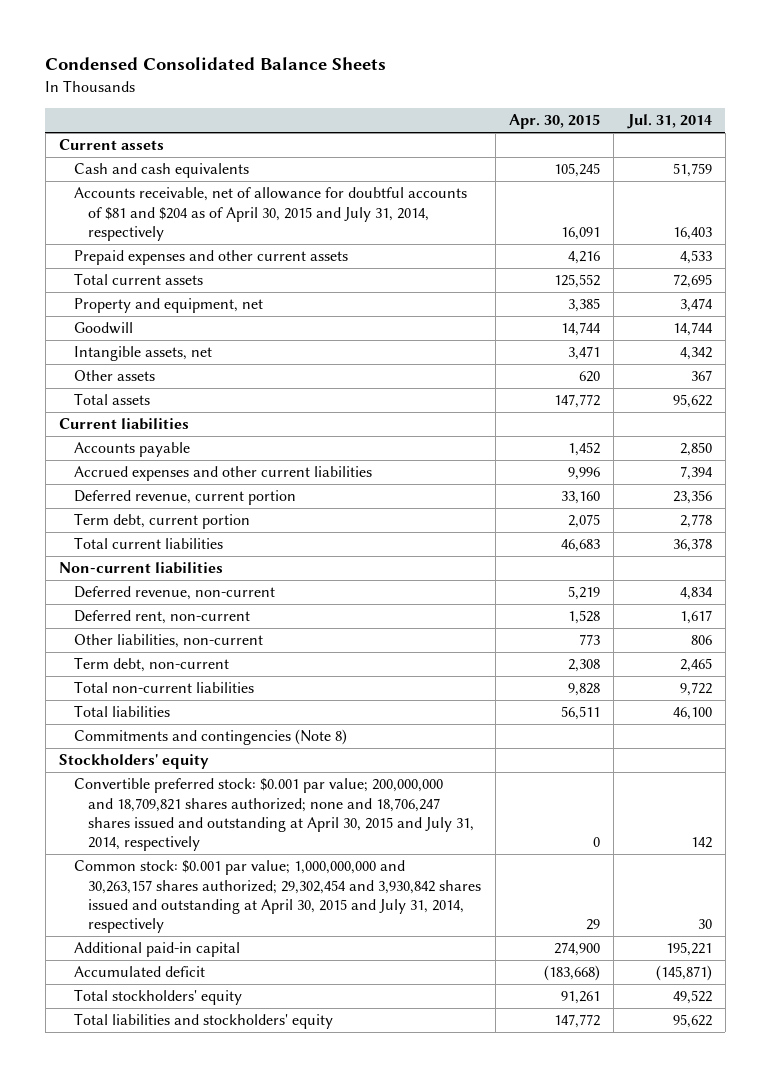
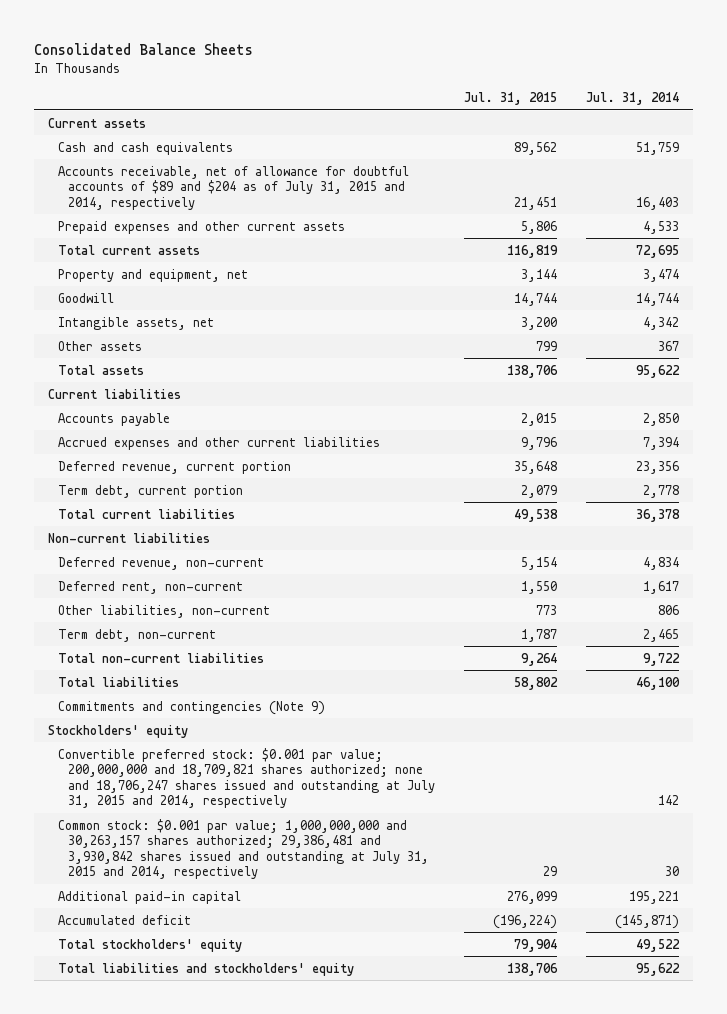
[45,57,387,71] Condensed Consolidated Balance Sheets -> [34,42,254,55] Consolidated Balance Sheets
[508,114,600,130] Apr. 30, 2015 -> none
none -> [463,92,557,106] Jul. 31, 2015
[73,187,467,241] Accounts receivable, net of allowance for doubtful accounts of $81 and $204 as of April 30, 2015 and July 31, 2014, respectively -> [58,165,410,210] Accounts receivable, net of allowance for doubtful accounts of $89 and $204 as of July 31, 2015 and 2014, respectively
[73,729,347,746] Commitments and contingencies (Note 8) -> [58,700,326,715] Commitments and contingencies (Note 9)
[73,778,475,852] Convertible preferred stock: $0.001 par value; 200,000,000 and 18,709,821 shares authorized; none and 18,706,247 shares issued and outstanding at April 30, 2015 and July 31, 2014, respectively -> [58,747,436,809] Convertible preferred stock: $0.001 par value; 200,000,000 and 18,709,821 shares authorized; none and 18,706,247 shares issued and outstanding at July 31, 2015 and 2014, respectively
[73,860,482,934] Common stock: $0.001 par value; 1,000,000,000 and 30,263,157 shares authorized; 29,302,454 and 3,930,842 shares issued and outstanding at April 30, 2015 and July 31, 2014, respectively -> [58,818,430,880] Common stock: $0.001 par value; 1,000,000,000 and 30,263,157 shares authorized; 29,386,481 and 3,930,842 shares issued and outstanding at July 31, 2015 and 2014, respectively

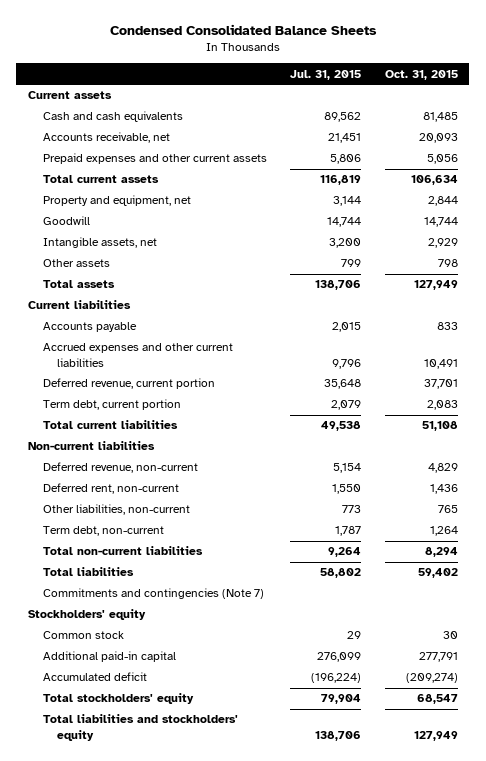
[34,42,254,55] Consolidated Balance Sheets -> [109,24,377,36] Condensed Consolidated Balance Sheets
[585,92,679,106] Jul. 31, 2014 -> none
none -> [384,69,458,80] Oct. 31, 2015
[58,165,410,210] Accounts receivable, net of allowance for doubtful accounts of $89 and $204 as of July 31, 2015 and 2014, respectively -> [42,132,170,144] Accounts receivable, net
[58,700,326,715] Commitments and contingencies (Note 9) -> [42,588,264,600] Commitments and contingencies (Note 7)
[58,747,436,809] Convertible preferred stock: $0.001 par value; 200,000,000 and 18,709,821 shares authorized; none and 18,706,247 shares issued and outstanding at July 31, 2015 and 2014, respectively -> none
[58,818,430,880] Common stock: $0.001 par value; 1,000,000,000 and 30,263,157 shares authorized; 29,386,481 and 3,930,842 shares issued and outstanding at July 31, 2015 and 2014, respectively -> [42,631,124,640] Common stock

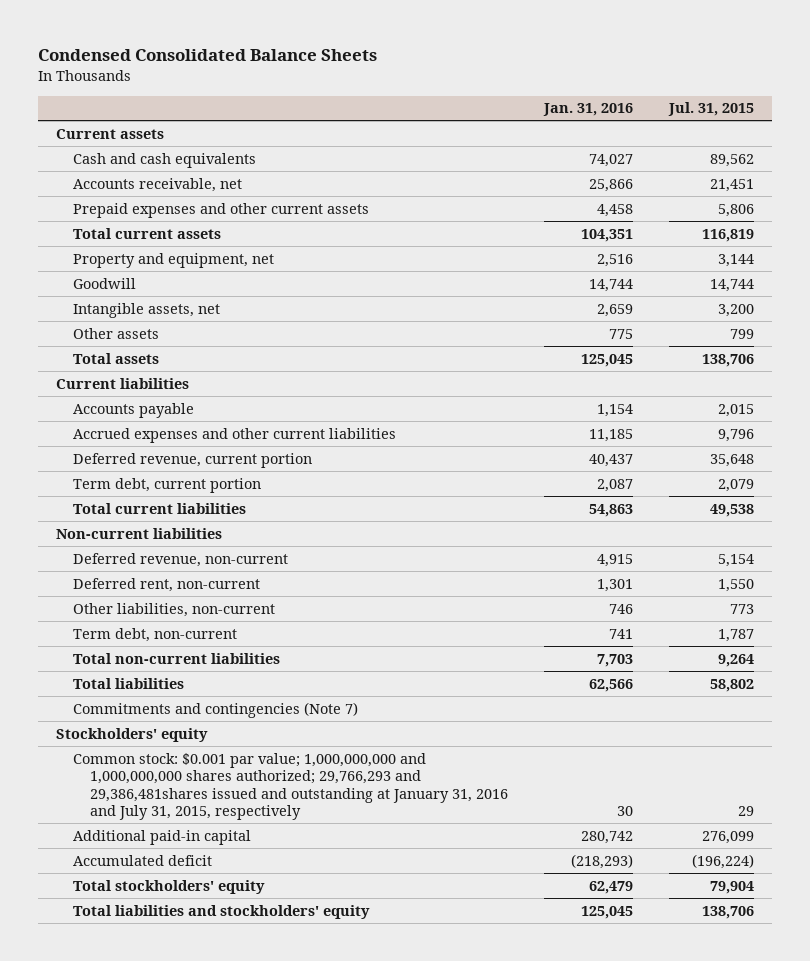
[384,69,458,80] Oct. 31, 2015 -> none
none -> [543,103,634,117] Jan. 31, 2016
[42,631,124,640] Common stock -> [73,752,509,821] Common stock: $0.001 par value; 1,000,000,000 and 1,000,000,000 shares authorized; 29,766,293 and 29,386,481shares issued and outstanding at January 31, 2016 and July 31, 2015, respectively

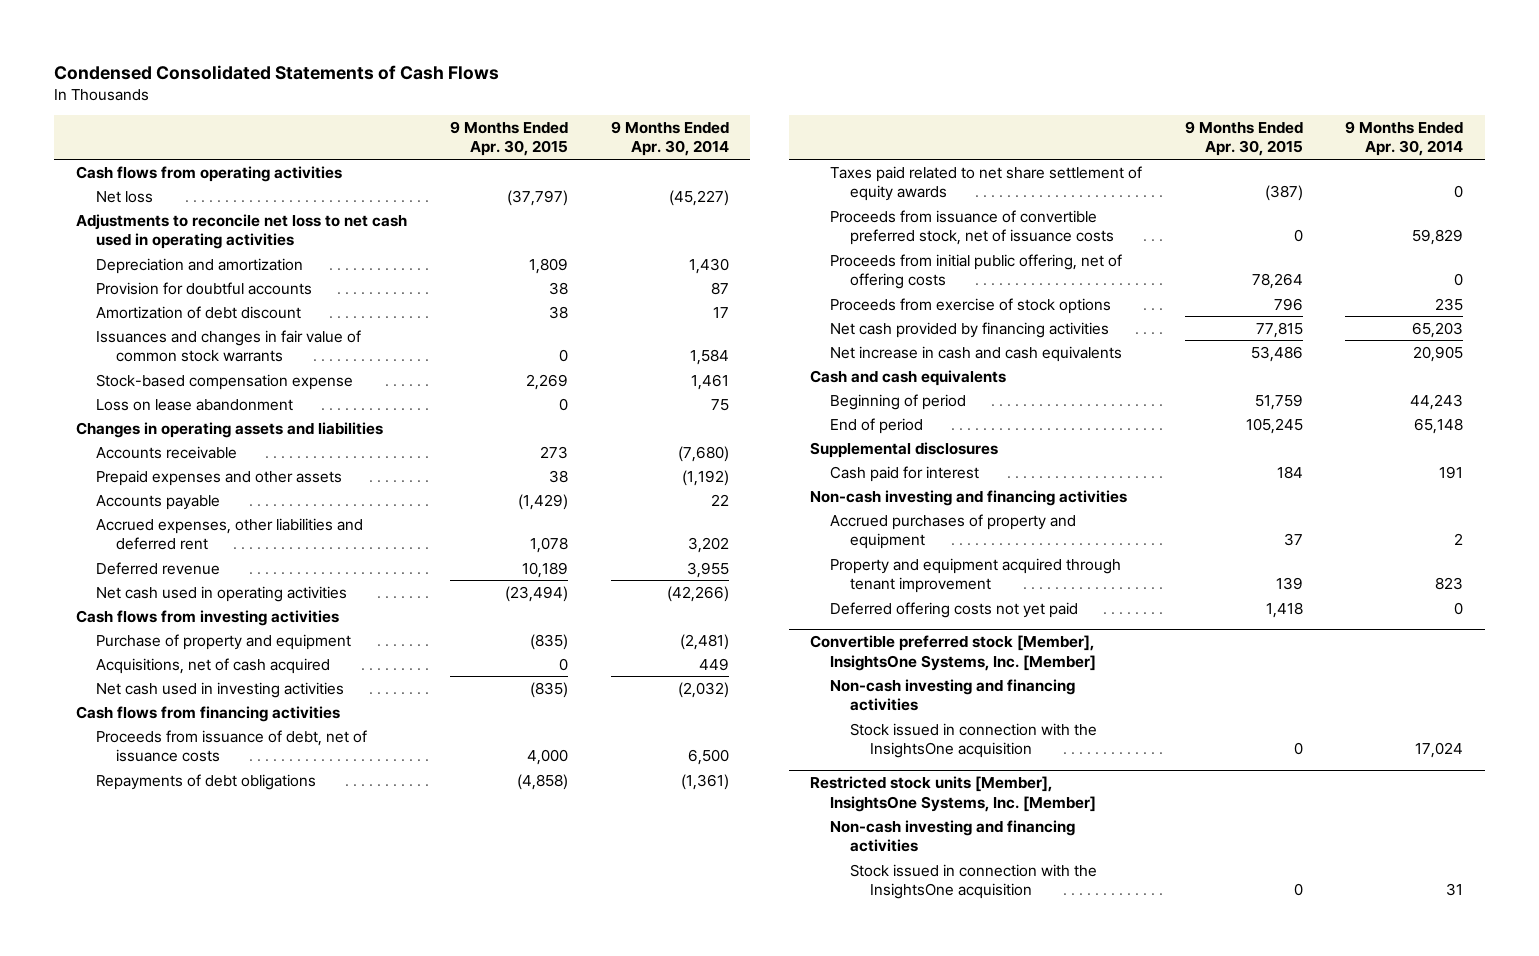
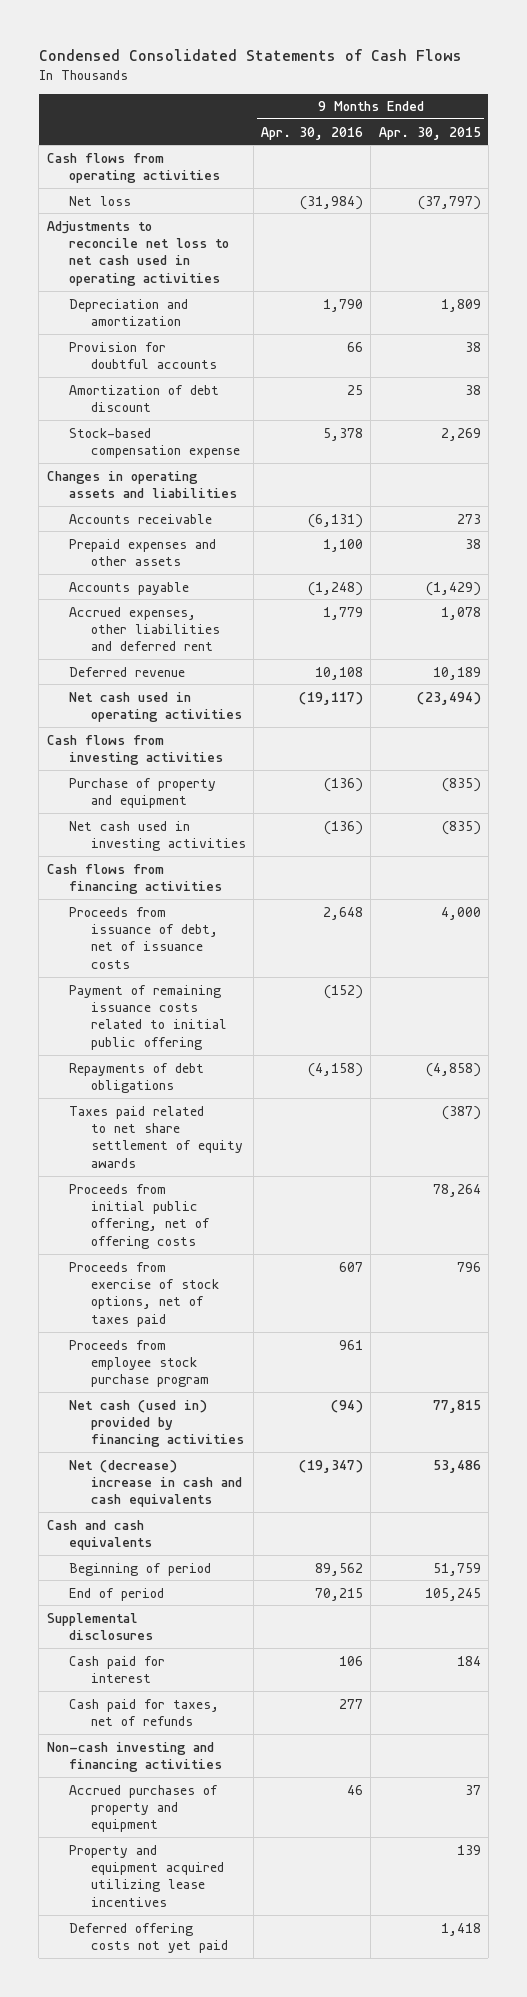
[610,121,729,157] 9 Months Ended Apr. 30, 2014 -> none
none -> [261,126,364,140] Apr. 30, 2016
[95,329,361,363] Issuances and changes in fair value of common stock warrants -> none
[95,398,293,411] Loss on lease abandonment -> none
[95,657,330,674] Acquisitions, net of cash acquired -> none
none -> [68,984,227,1050] Payment of remaining issuance costs related to initial public offering
[830,209,1115,246] Proceeds from issuance of convertible preferred stock, net of issuance costs -> none
[830,297,1112,314] Proceeds from exercise of stock options -> [68,1261,219,1327] Proceeds from exercise of stock options, net of taxes paid
none -> [68,1339,209,1388] Proceeds from employee stock purchase program
[830,321,1110,338] Net cash provided by financing activities -> [68,1399,244,1448] Net cash (used in) provided by financing activities
[830,345,1123,362] Net increase in cash and cash equivalents -> [68,1459,242,1508] Net (decrease) increase in cash and cash equivalents
none -> [68,1698,219,1726] Cash paid for taxes, net of refunds
[830,557,1122,594] Property and equipment acquired through tenant improvement -> [68,1844,224,1907] Property and equipment acquired utilizing lease incentives
[810,635,1097,671] Convertible preferred stock [Member], InsightsOne Systems, Inc. [Member] -> none
[830,678,1076,712] Non-cash investing and financing activities -> none
[850,722,1098,759] Stock issued in connection with the InsightsOne acquisition -> none
[810,776,1097,812] Restricted stock units [Member], InsightsOne Systems, Inc. [Member] -> none
[830,819,1076,853] Non-cash investing and financing activities -> none
[850,863,1098,900] Stock issued in connection with the InsightsOne acquisition -> none

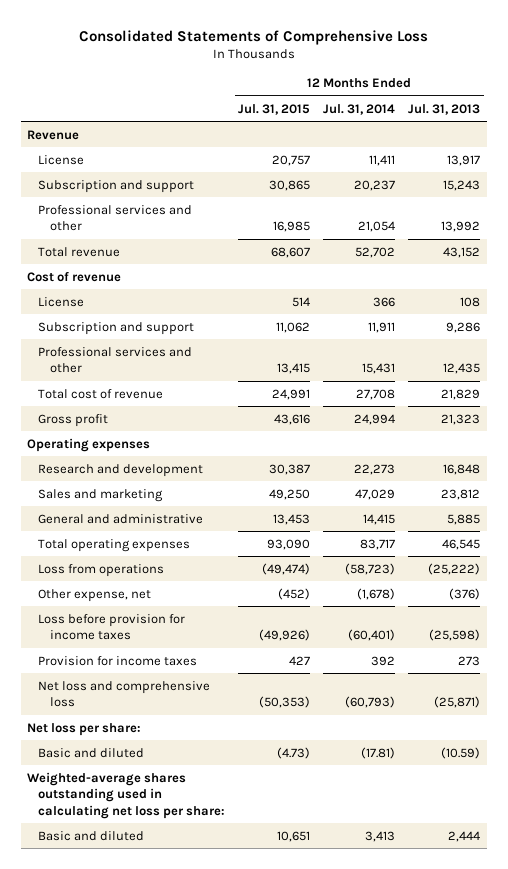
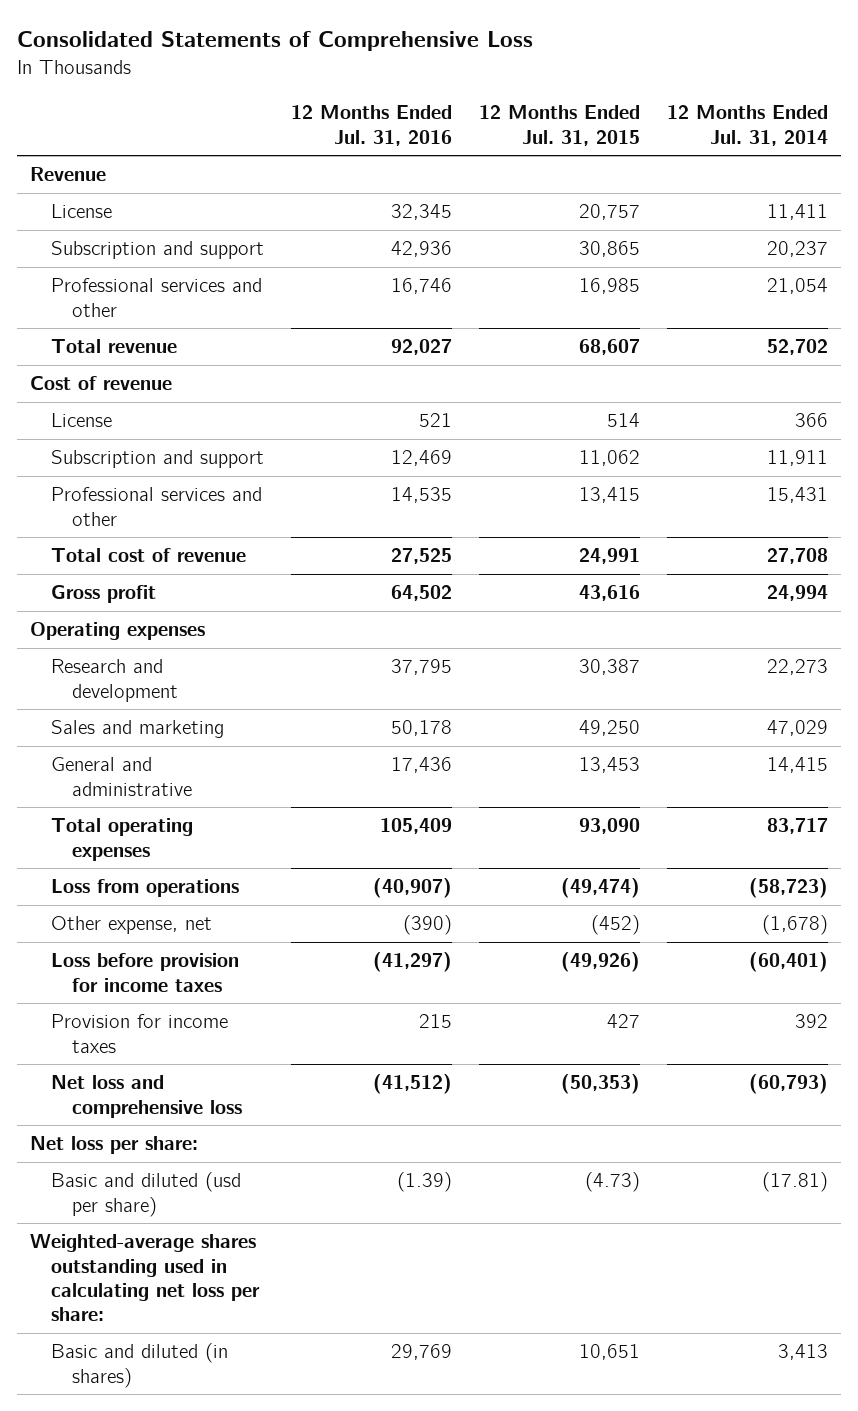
[408,103,481,115] Jul. 31, 2013 -> none
none -> [290,105,452,146] 12 Months Ended Jul. 31, 2016
[38,747,145,758] Basic and diluted -> [50,1172,241,1217] Basic and diluted (usd per share)
[38,830,145,841] Basic and diluted -> [50,1343,228,1388] Basic and diluted (in shares)

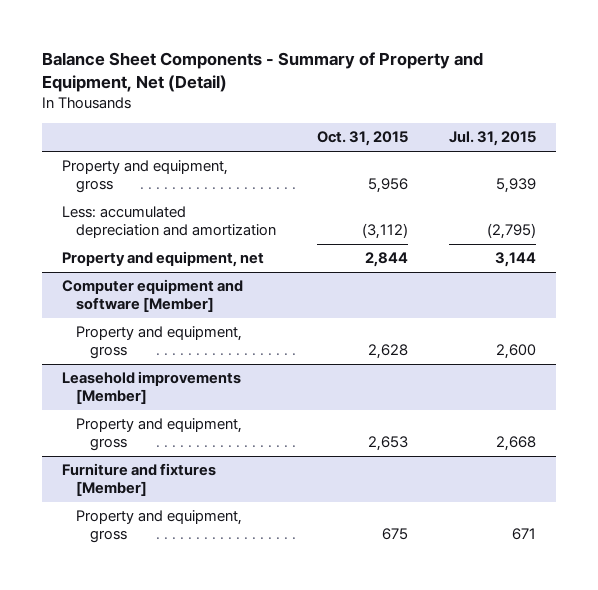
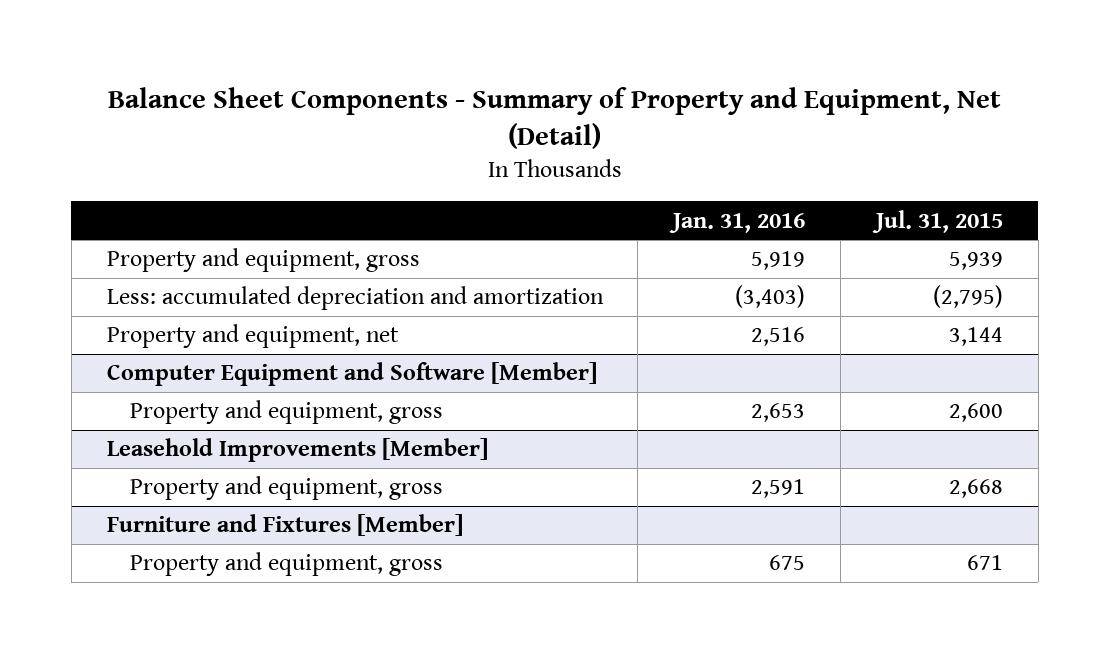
[316,131,408,147] Oct. 31, 2015 -> none
none -> [669,212,806,233] Jan. 31, 2016
[62,279,244,313] Computer equipment and software [Member] -> [106,362,597,387] Computer Equipment and Software [Member]
[62,371,242,405] Leasehold improvements [Member] -> [106,438,488,463] Leasehold Improvements [Member]
[62,463,217,497] Furniture and fixtures [Member] -> [106,514,463,537] Furniture and Fixtures [Member]

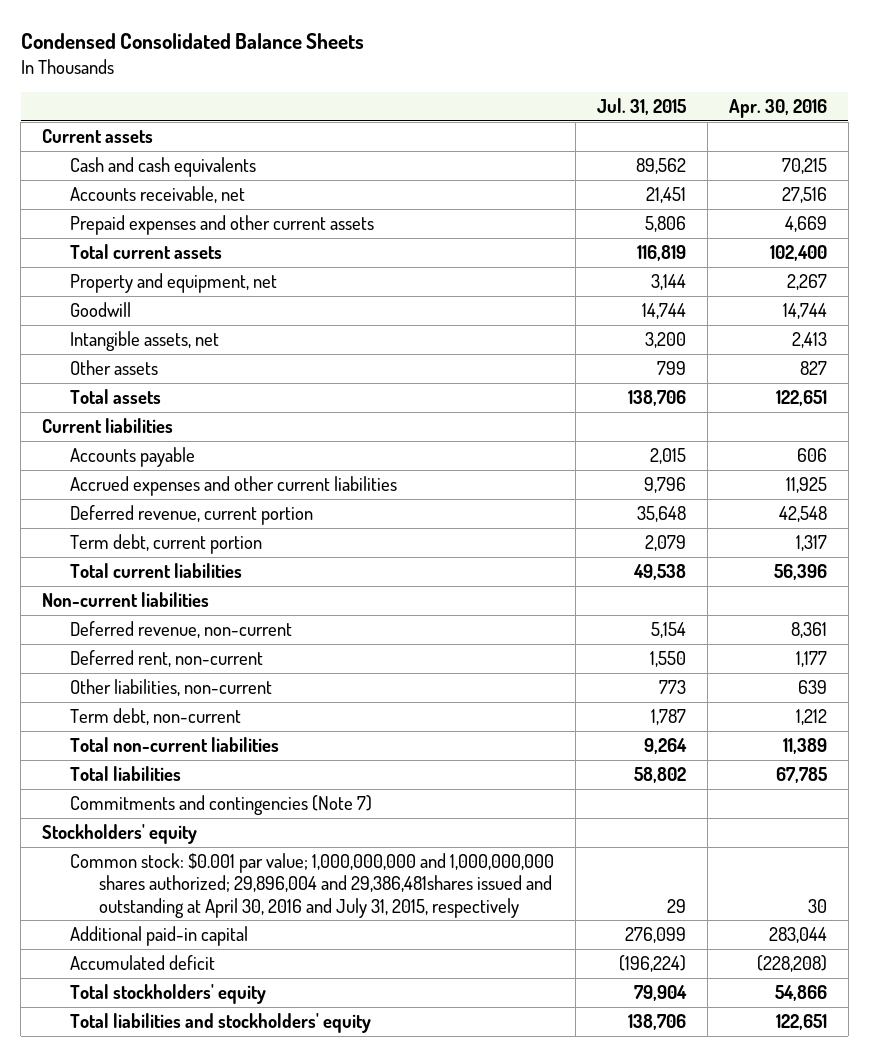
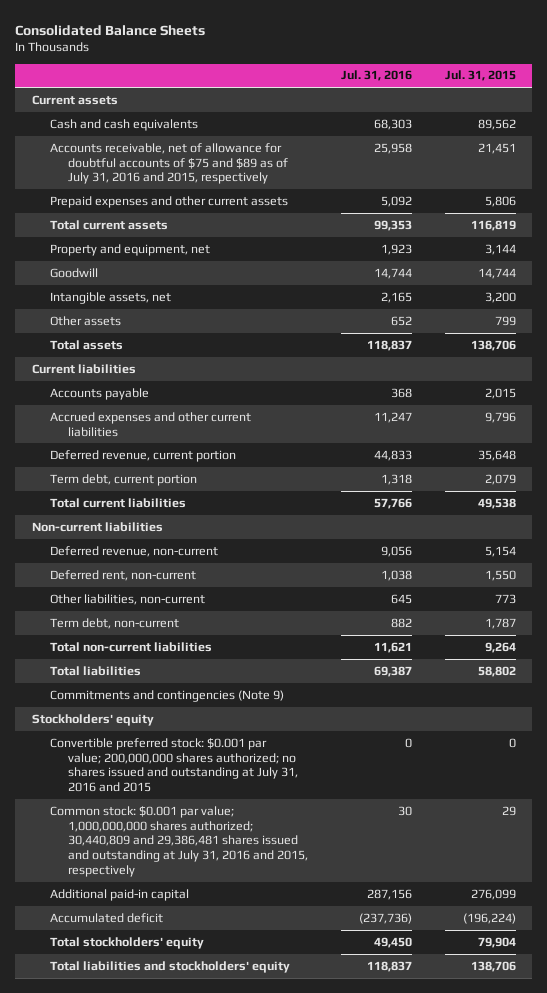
[20,33,364,50] Condensed Consolidated Balance Sheets -> [15,24,206,36] Consolidated Balance Sheets
[728,99,827,119] Apr. 30, 2016 -> none
none -> [340,70,412,82] Jul. 31, 2016
[70,186,246,204] Accounts receivable, net -> [49,142,289,185] Accounts receivable, net of allowance for doubtful accounts of $75 and $89 as of July 31, 2016 and 2015, respectively
[70,795,373,816] Commitments and contingencies (Note 7) -> [49,689,284,702] Commitments and contingencies (Note 9)
none -> [49,737,299,793] Convertible preferred stock: $0.001 par value; 200,000,000 shares authorized; no shares issued and outstanding at July 31, 2016 and 2015
[70,853,555,918] Common stock: $0.001 par value; 1,000,000,000 and 1,000,000,000 shares authorized; 29,896,004 and 29,386,481shares issued and outstanding at April 30, 2016 and July 31, 2015, respectively -> [49,805,309,877] Common stock: $0.001 par value; 1,000,000,000 shares authorized; 30,440,809 and 29,386,481 shares issued and outstanding at July 31, 2016 and 2015, respectively

